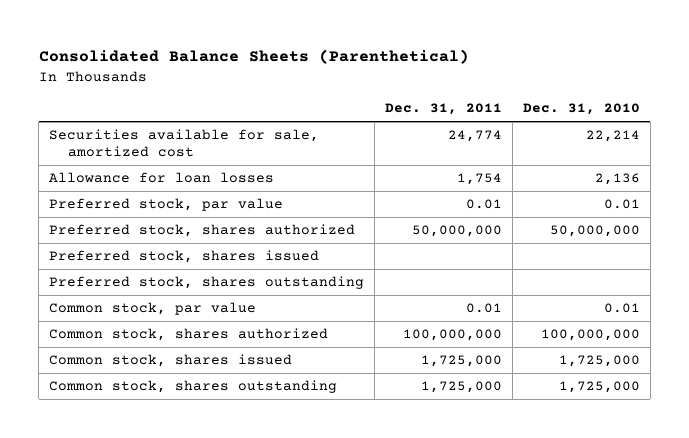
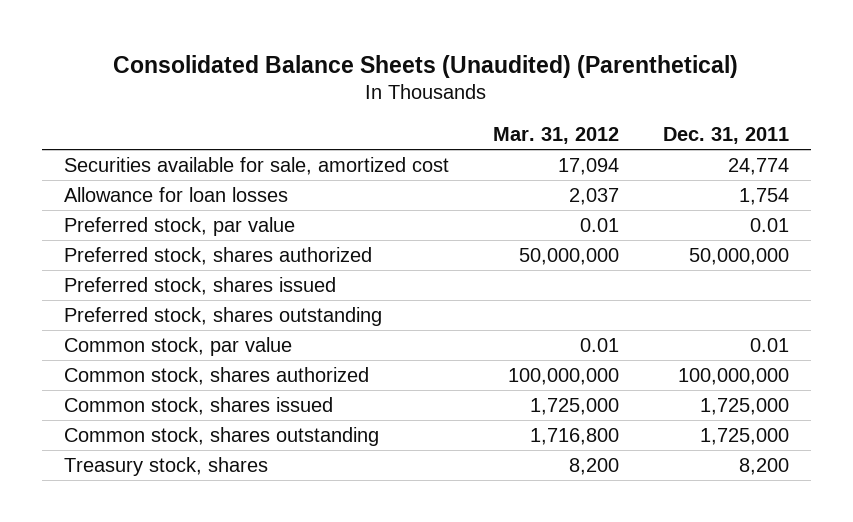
[38,49,469,65] Consolidated Balance Sheets (Parenthetical) -> [113,54,739,78] Consolidated Balance Sheets (Unaudited) (Parenthetical)
[523,103,641,116] Dec. 31, 2010 -> none
none -> [492,127,619,145] Mar. 31, 2012
none -> [63,456,268,476] Treasury stock, shares

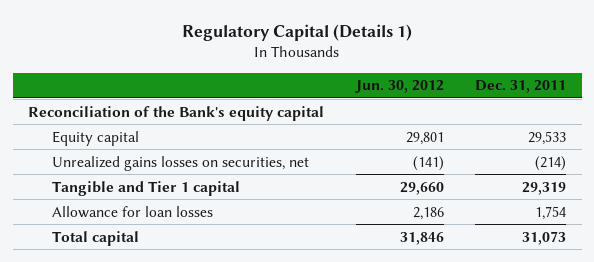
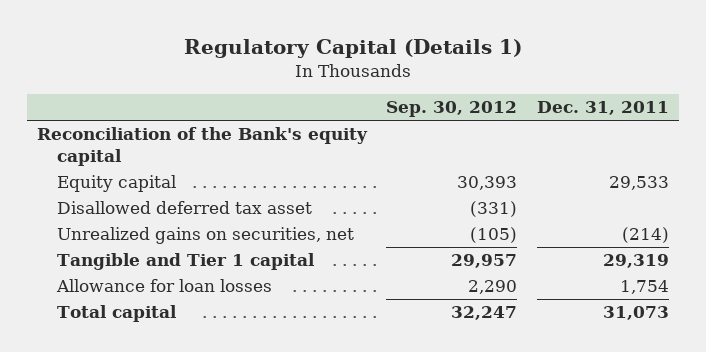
[354,80,444,94] Jun. 30, 2012 -> none
none -> [386,101,518,118] Sep. 30, 2012
none -> [56,201,312,215] Disallowed deferred tax asset
[52,155,310,171] Unrealized gains losses on securities, net -> [56,227,354,245] Unrealized gains on securities, net

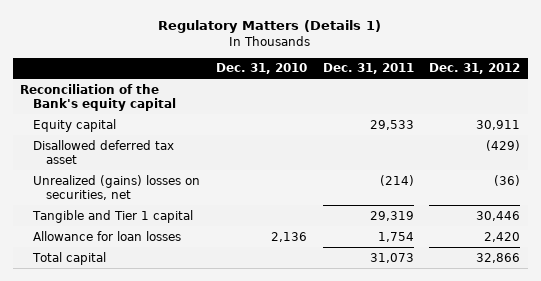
[183,38,522,58] Regulatory Capital (Details 1) -> [158,20,382,34] Regulatory Matters (Details 1)
[386,101,518,118] Sep. 30, 2012 -> none
none -> [215,63,307,75] Dec. 31, 2010
none -> [429,63,521,75] Dec. 31, 2012
[56,227,354,245] Unrealized gains on securities, net -> [33,174,201,200] Unrealized (gains) losses on securities, net

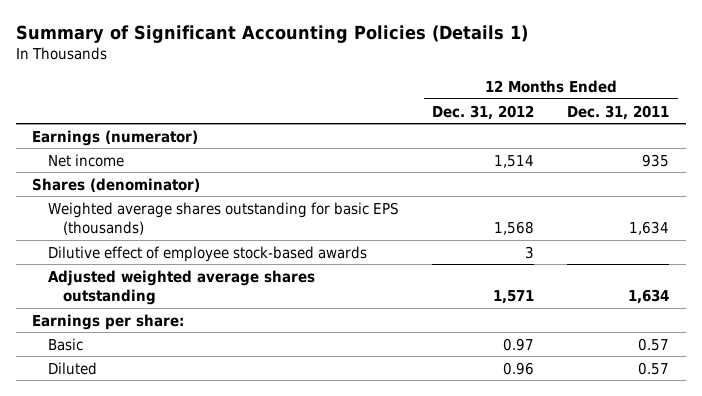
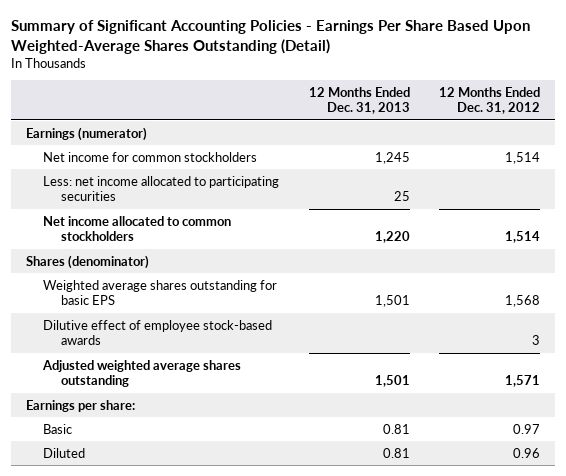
[15,25,528,44] Summary of Significant Accounting Policies (Details 1) -> [11,19,531,54] Summary of Significant Accounting Policies - Earnings Per Share Based Upon Weighted-Average Shares Outstanding (Detail)
[567,104,670,120] Dec. 31, 2011 -> none
none -> [308,86,410,115] 12 Months Ended Dec. 31, 2013
[47,153,124,167] Net income -> [43,151,258,162] Net income for common stockholders
none -> [43,175,280,202] Less: net income allocated to participating securities
none -> [43,215,232,242] Net income allocated to common stockholders
[47,201,399,236] Weighted average shares outstanding for basic EPS (thousands) -> [43,279,278,306] Weighted average shares outstanding for basic EPS

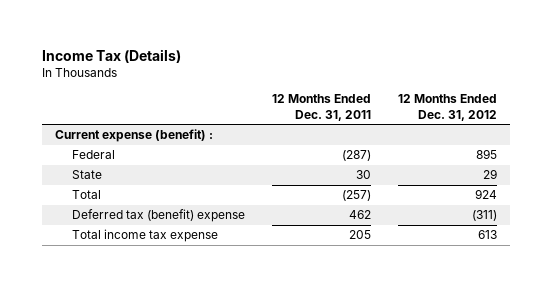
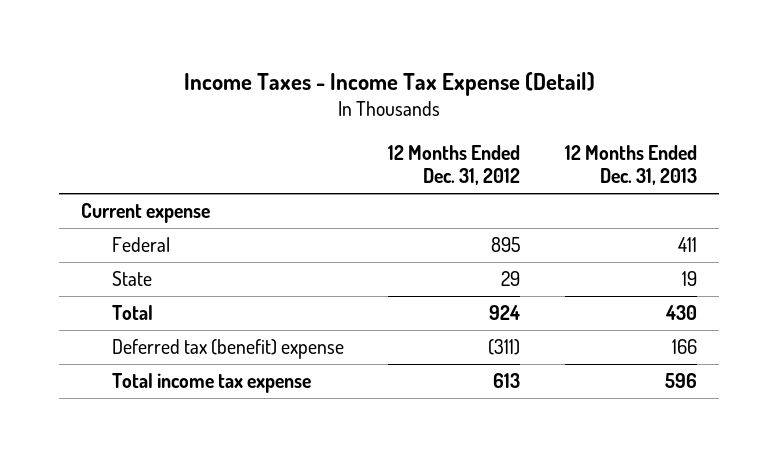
[41,48,181,63] Income Tax (Details) -> [183,71,595,96] Income Taxes - Income Tax Expense (Detail)
[271,94,371,121] 12 Months Ended Dec. 31, 2011 -> none
none -> [564,144,697,186] 12 Months Ended Dec. 31, 2013
[55,129,214,143] Current expense (benefit) : -> [81,203,211,224] Current expense

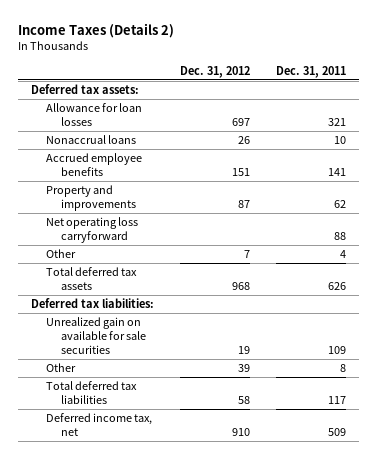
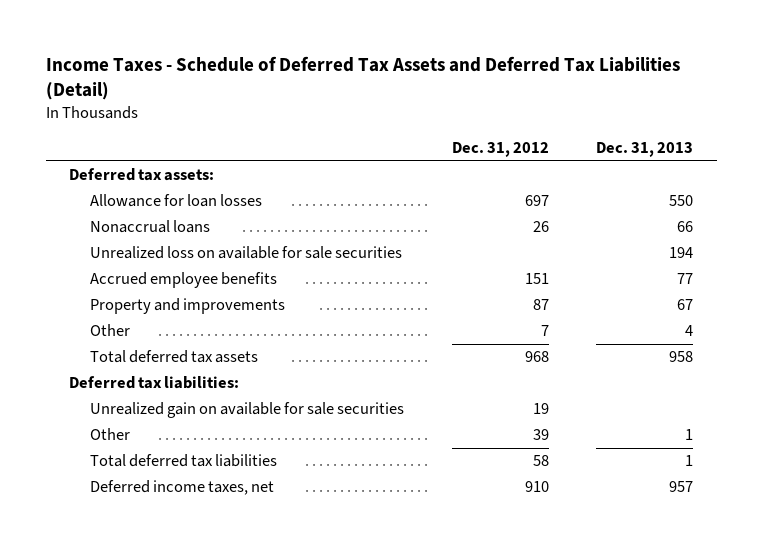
[17,23,174,39] Income Taxes (Details 2) -> [45,55,680,101] Income Taxes - Schedule of Deferred Tax Assets and Deferred Tax Liabilities (Detail)
[276,65,347,78] Dec. 31, 2011 -> none
none -> [595,142,693,158] Dec. 31, 2013
none -> [90,246,403,260] Unrealized loss on available for sale securities
[46,217,139,243] Net operating loss carryforward -> none
[46,413,153,436] Deferred income tax, net -> [90,480,275,496] Deferred income taxes, net

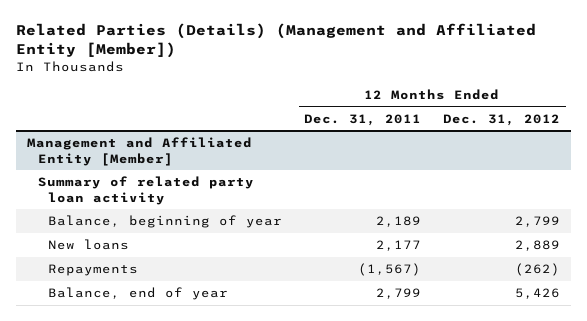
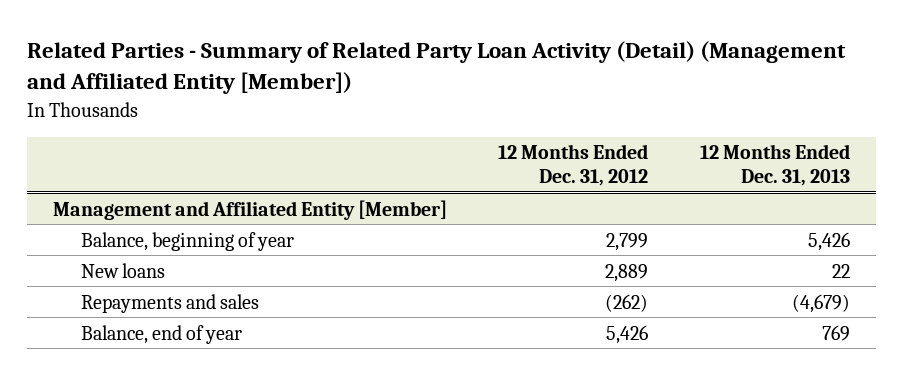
[16,23,537,59] Related Parties (Details) (Management and Affiliated Entity [Member]) -> [26,41,846,95] Related Parties - Summary of Related Party Loan Activity (Detail) (Management and Affiliated Entity [Member])
[304,113,422,126] Dec. 31, 2011 -> none
none -> [699,144,850,186] 12 Months Ended Dec. 31, 2013
[37,176,254,205] Summary of related party loan activity -> none
[48,264,139,277] Repayments -> [80,293,259,313] Repayments and sales

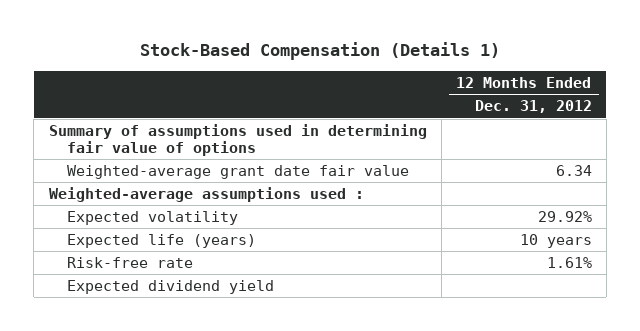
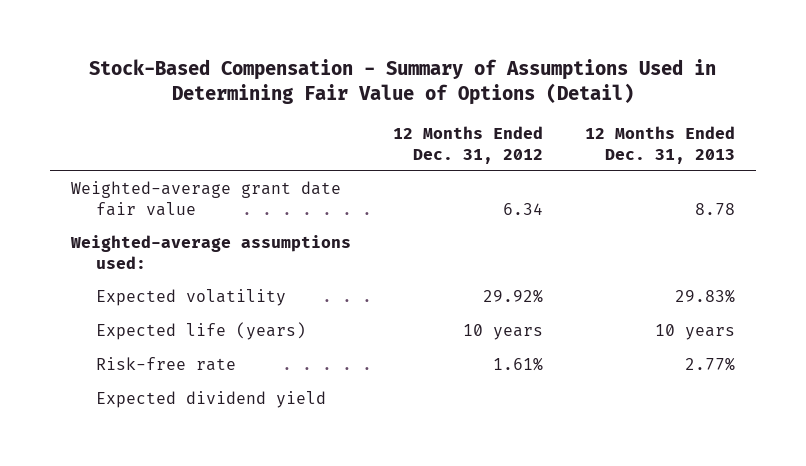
[140,42,501,61] Stock-Based Compensation (Details 1) -> [89,59,717,106] Stock-Based Compensation - Summary of Assumptions Used in Determining Fair Value of Options (Detail)
none -> [585,125,736,164] 12 Months Ended Dec. 31, 2013
[48,124,427,157] Summary of assumptions used in determining fair value of options -> none
[48,187,364,203] Weighted-average assumptions used : -> [70,235,352,270] Weighted-average assumptions used:

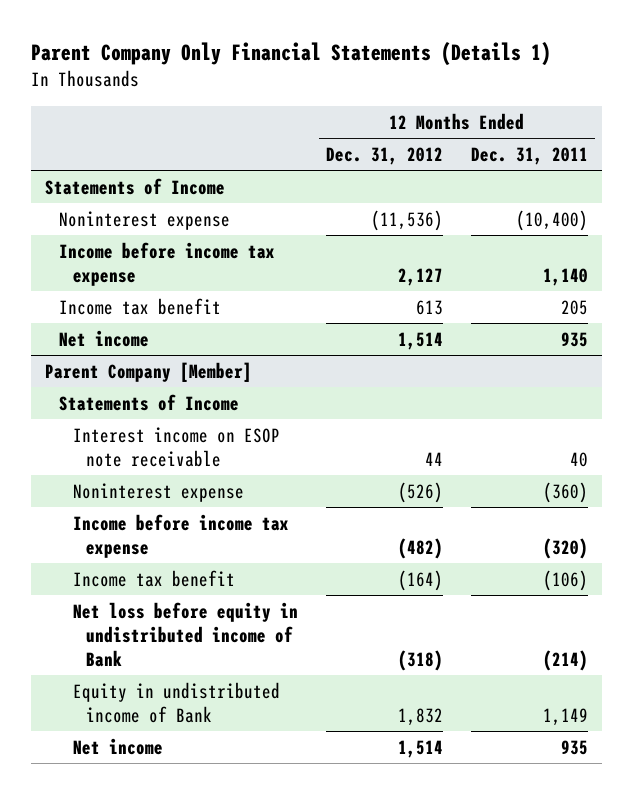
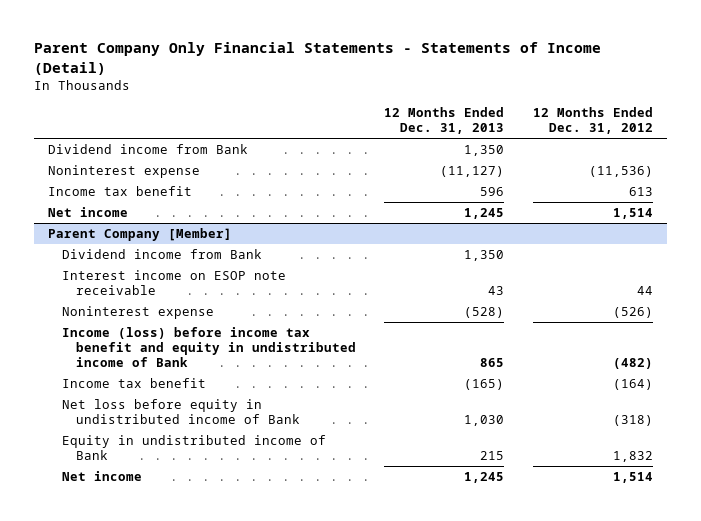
[30,42,551,67] Parent Company Only Financial Statements (Details 1) -> [33,42,601,75] Parent Company Only Financial Statements - Statements of Income (Detail)
[471,146,589,165] Dec. 31, 2011 -> none
none -> [384,107,505,135] 12 Months Ended Dec. 31, 2013
[44,177,225,195] Statements of Income -> none
none -> [48,144,249,155] Dividend income from Bank
[58,241,275,286] Income before income tax expense -> none
[58,393,239,411] Statements of Income -> none
none -> [61,249,262,260] Dividend income from Bank
[72,513,289,558] Income before income tax expense -> [61,327,356,368] Income (loss) before income tax benefit and equity in undistributed income of Bank

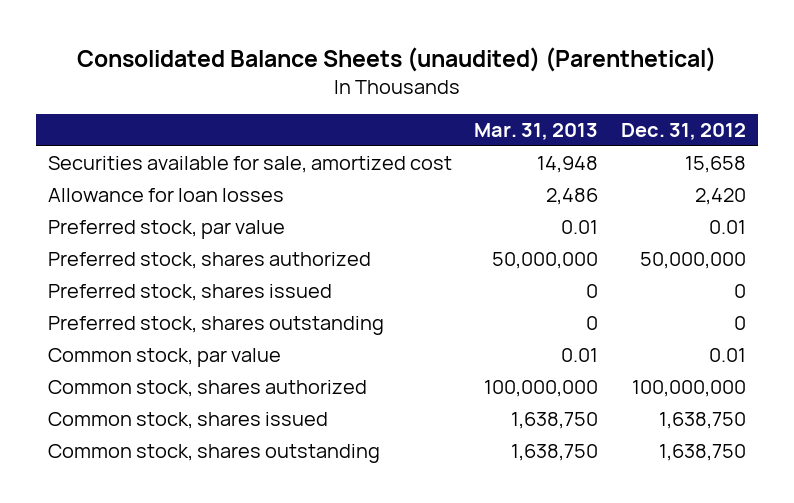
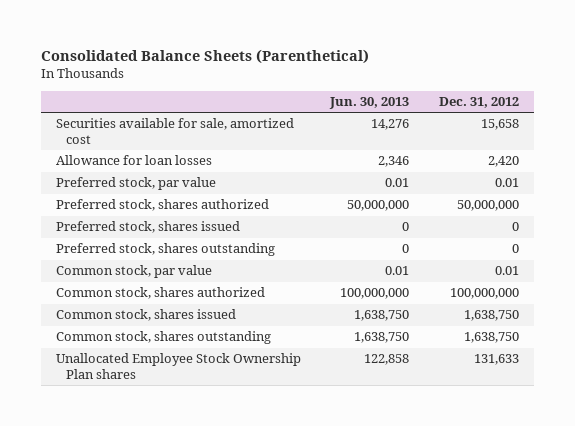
[76,47,716,73] Consolidated Balance Sheets (unaudited) (Parenthetical) -> [40,48,369,64] Consolidated Balance Sheets (Parenthetical)
[474,122,599,140] Mar. 31, 2013 -> none
none -> [329,97,410,110] Jun. 30, 2013
none -> [55,353,301,379] Unallocated Employee Stock Ownership Plan shares

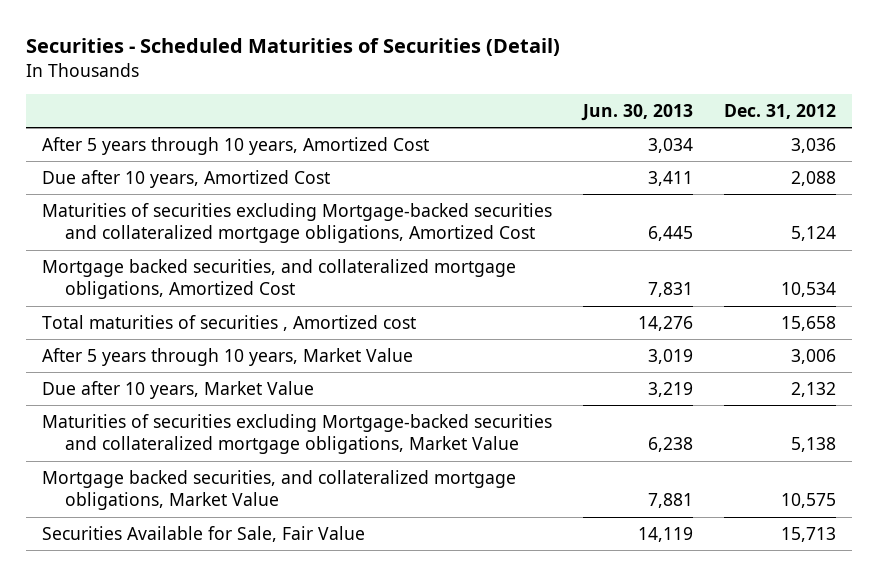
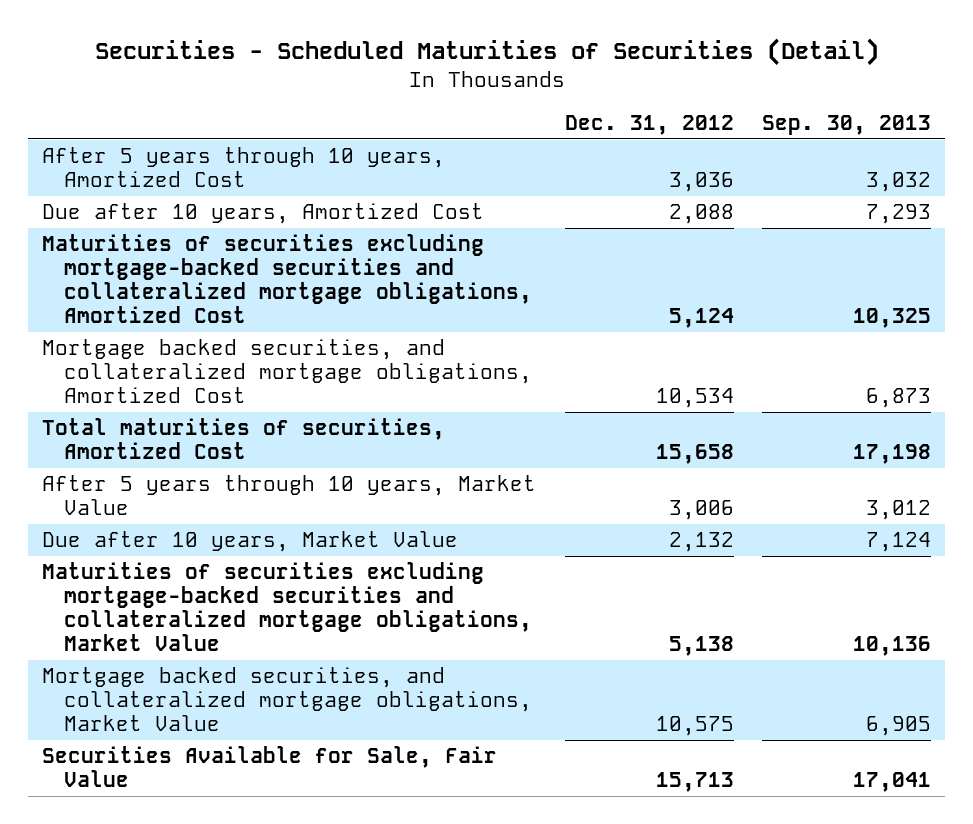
[581,103,694,121] Jun. 30, 2013 -> none
none -> [762,114,932,135] Sep. 30, 2013
[41,202,552,244] Maturities of securities excluding Mortgage-backed securities and collateralized mortgage obligations, Amortized Cost -> [41,234,532,324] Maturities of securities excluding mortgage-backed securities and collateralized mortgage obligations, Amortized Cost
[41,314,416,331] Total maturities of securities , Amortized cost -> [41,418,445,460] Total maturities of securities, Amortized Cost
[41,413,552,455] Maturities of securities excluding Mortgage-backed securities and collateralized mortgage obligations, Market Value -> [41,562,532,652] Maturities of securities excluding mortgage-backed securities and collateralized mortgage obligations, Market Value

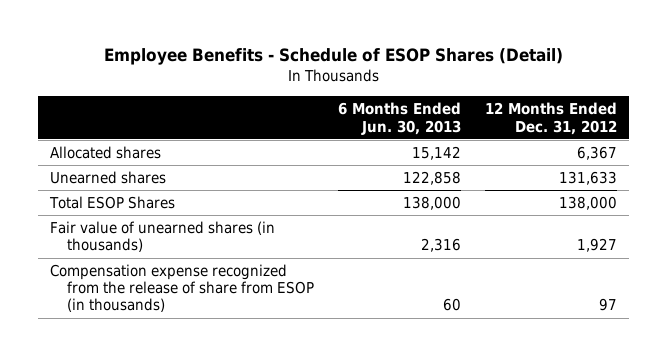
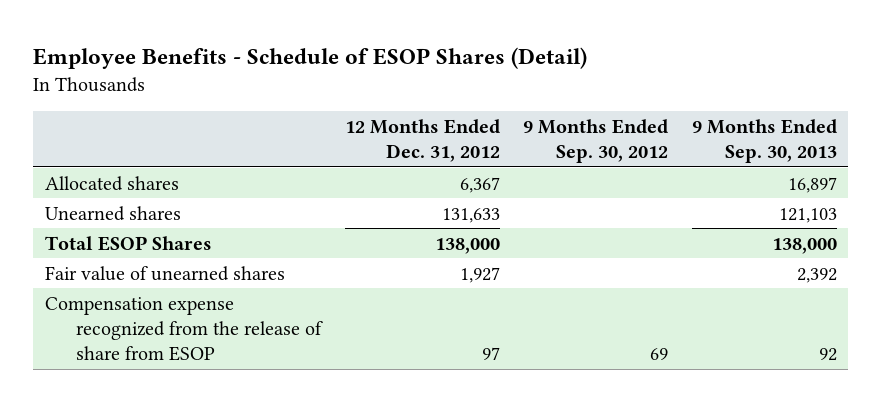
[337,102,461,135] 6 Months Ended Jun. 30, 2013 -> none
none -> [523,118,669,163] 9 Months Ended Sep. 30, 2012
none -> [691,118,837,163] 9 Months Ended Sep. 30, 2013
[50,221,276,253] Fair value of unearned shares (in thousands) -> [44,265,285,281] Fair value of unearned shares
[50,264,314,313] Compensation expense recognized from the release of share from ESOP (in thousands) -> [44,296,324,362] Compensation expense recognized from the release of share from ESOP

